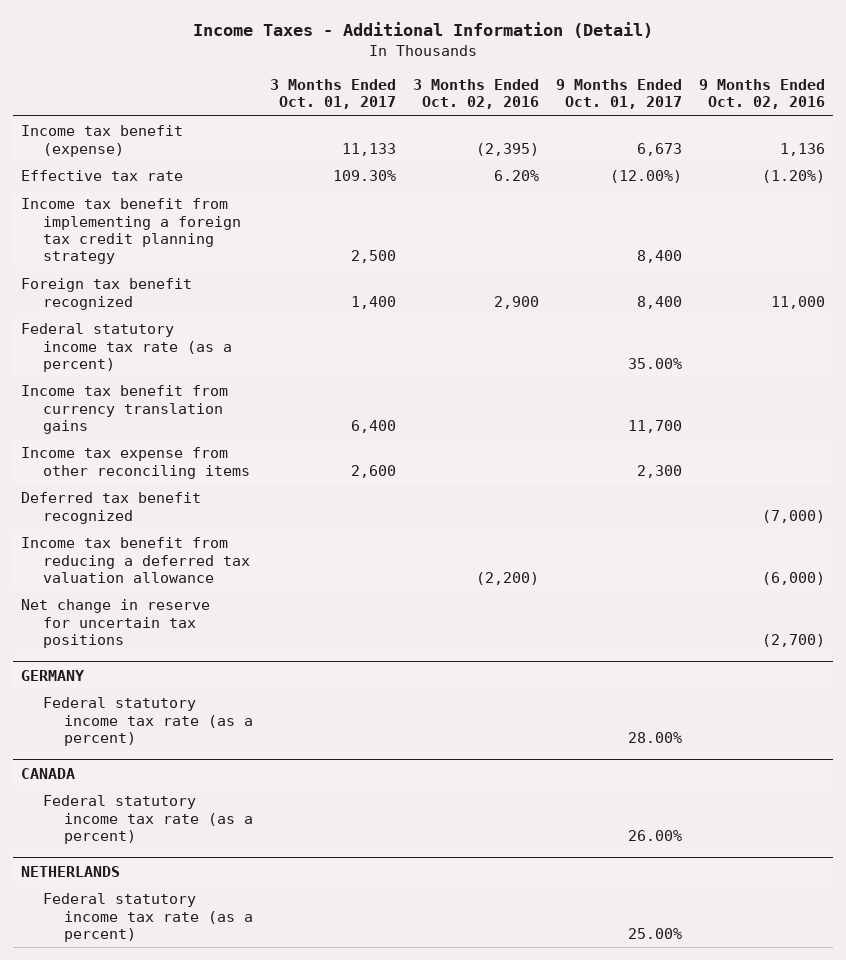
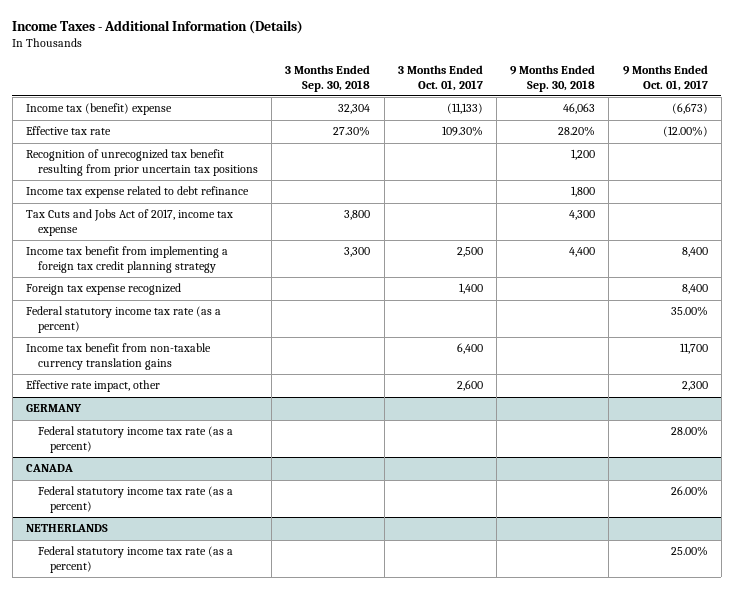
[193,21,654,38] Income Taxes - Additional Information (Detail) -> [12,19,304,34] Income Taxes - Additional Information (Details)
[413,79,540,110] 3 Months Ended Oct. 02, 2016 -> none
[698,79,825,110] 9 Months Ended Oct. 02, 2016 -> none
none -> [285,65,371,92] 3 Months Ended Sep. 30, 2018
none -> [510,65,596,92] 9 Months Ended Sep. 30, 2018
[21,125,184,157] Income tax benefit (expense) -> [25,103,172,116] Income tax (benefit) expense
[342,142,397,156] 11,133 -> [446,103,483,115] (11,133)
[636,142,682,156] 6,673 -> [671,103,708,115] (6,673)
none -> [25,149,259,177] Recognition of unrecognized tax benefit resulting from prior uncertain tax positions
none -> [25,186,249,199] Income tax expense related to debt refinance
none -> [25,209,233,237] Tax Cuts and Jobs Act of 2017, income tax expense
[21,278,193,310] Foreign tax benefit recognized -> [25,283,181,296] Foreign tax expense recognized
[21,492,202,524] Deferred tax benefit recognized -> none
[21,537,250,584] Income tax benefit from reducing a deferred tax valuation allowance -> none
[21,599,211,649] Net change in reserve for uncertain tax positions -> none
[21,385,229,435] Income tax benefit from currency translation gains -> [25,343,211,371] Income tax benefit from non-taxable currency translation gains
[21,447,250,479] Income tax expense from other reconciling items -> [25,380,160,393] Effective rate impact, other

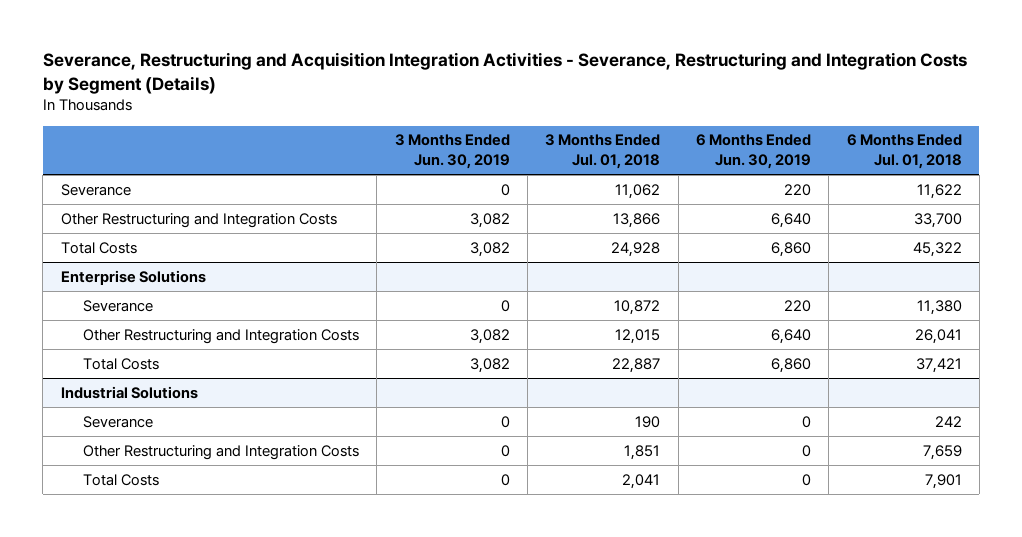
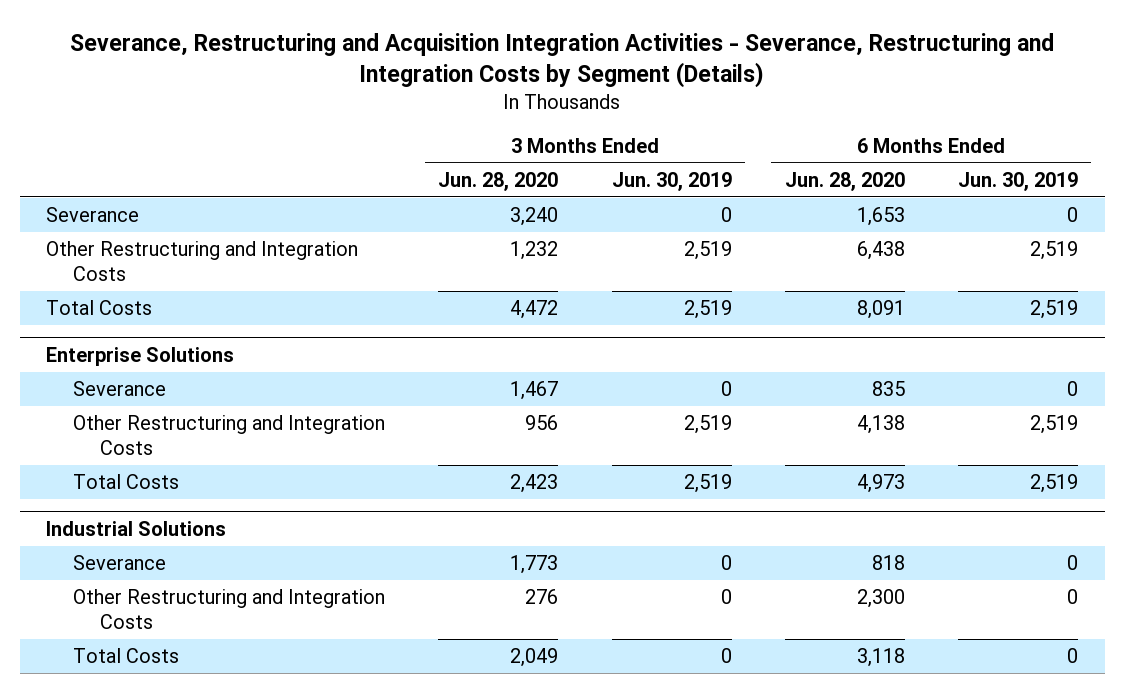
[545,134,661,169] 3 Months Ended Jul. 01, 2018 -> none
[846,134,962,169] 6 Months Ended Jul. 01, 2018 -> none
none -> [438,171,559,191] Jun. 28, 2020
none -> [784,171,905,191] Jun. 28, 2020
[783,183,811,196] 220 -> [1066,207,1078,223] 0
[469,212,510,228] 3,082 -> [683,241,732,261] 2,519
[770,212,811,228] 6,640 -> [1029,241,1078,261] 2,519
[469,241,510,257] 3,082 -> [683,300,732,320] 2,519
[770,241,811,257] 6,860 -> [1029,300,1078,320] 2,519
[783,299,811,312] 220 -> [1066,381,1078,397] 0
[469,328,510,344] 3,082 -> [683,415,732,435] 2,519
[770,328,811,344] 6,640 -> [1029,415,1078,435] 2,519
[469,357,510,373] 3,082 -> [683,474,732,494] 2,519
[770,357,811,373] 6,860 -> [1029,474,1078,494] 2,519

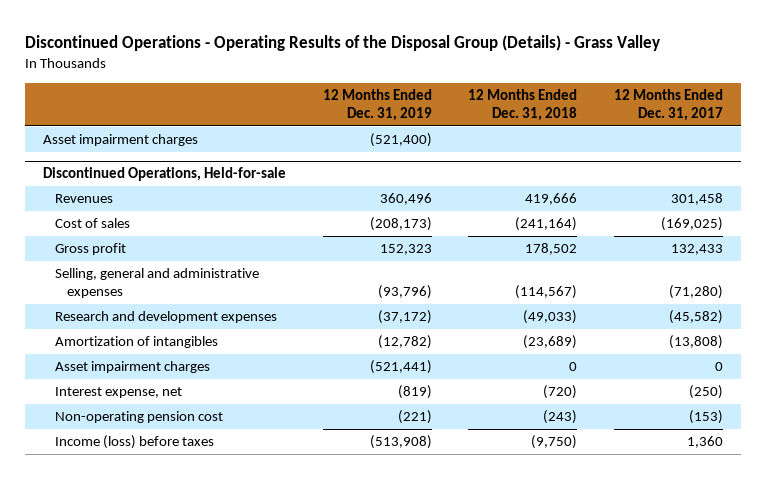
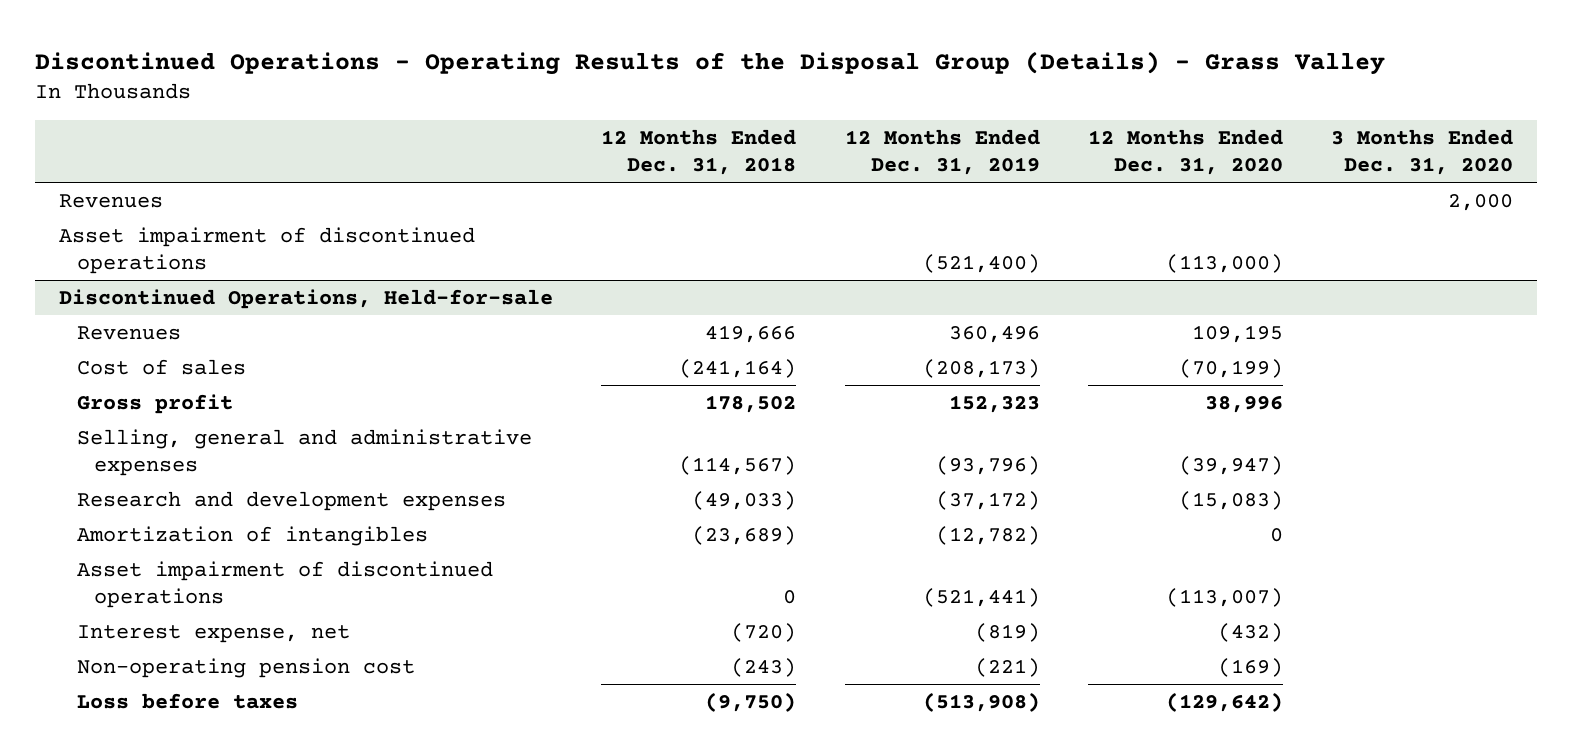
[613,89,723,122] 12 Months Ended Dec. 31, 2017 -> none
none -> [1087,129,1283,175] 12 Months Ended Dec. 31, 2020
none -> [1331,129,1514,175] 3 Months Ended Dec. 31, 2020
none -> [59,193,164,208] Revenues
[42,134,198,147] Asset impairment charges -> [59,226,476,274] Asset impairment of discontinued operations
[55,361,211,374] Asset impairment charges -> [76,560,493,608] Asset impairment of discontinued operations
[55,435,215,450] Income (loss) before taxes -> [76,692,298,709] Loss before taxes

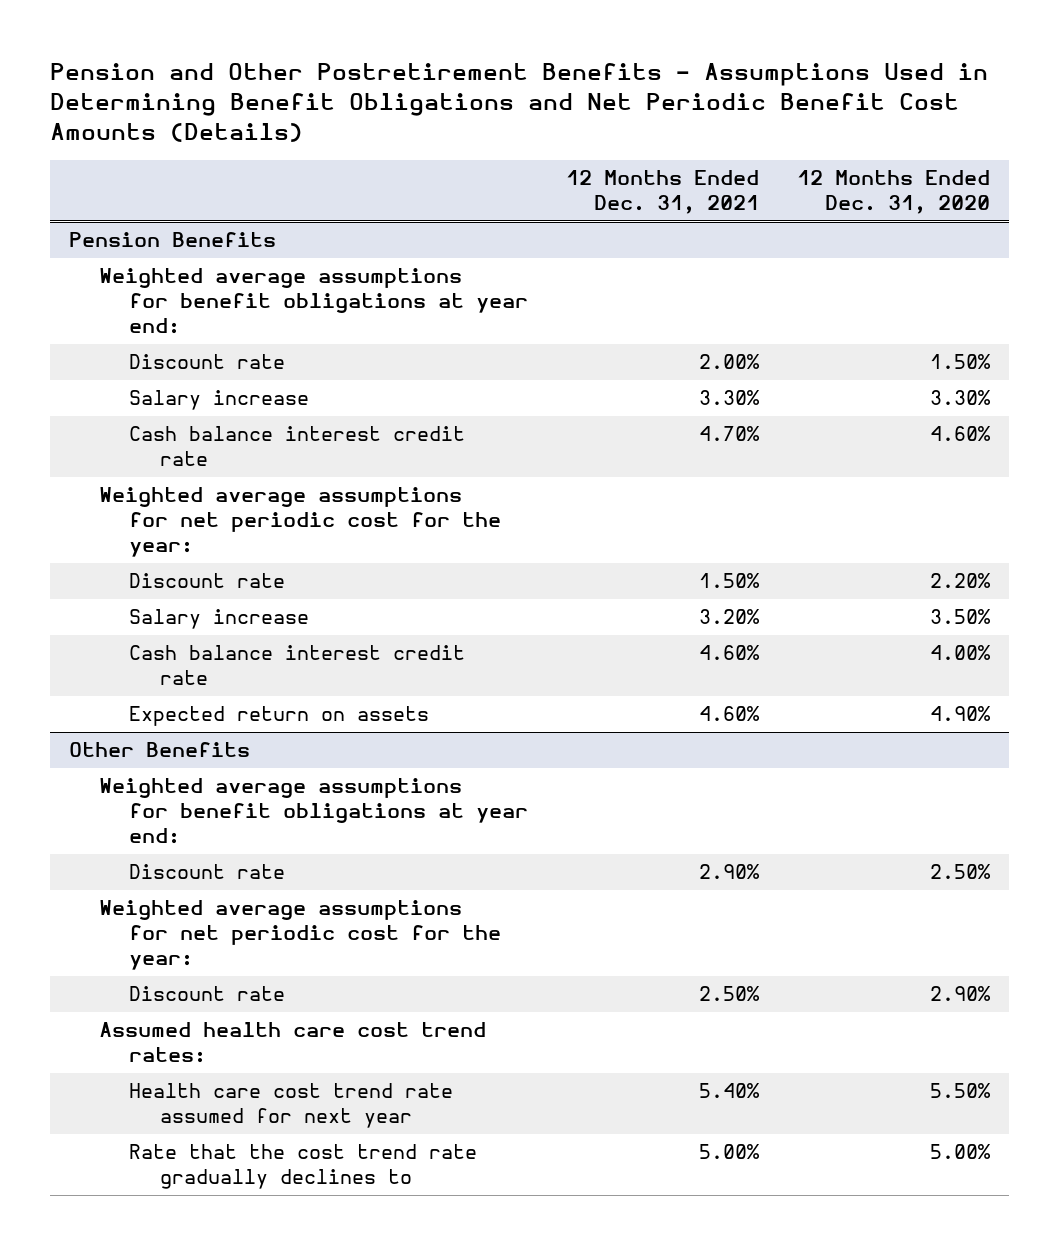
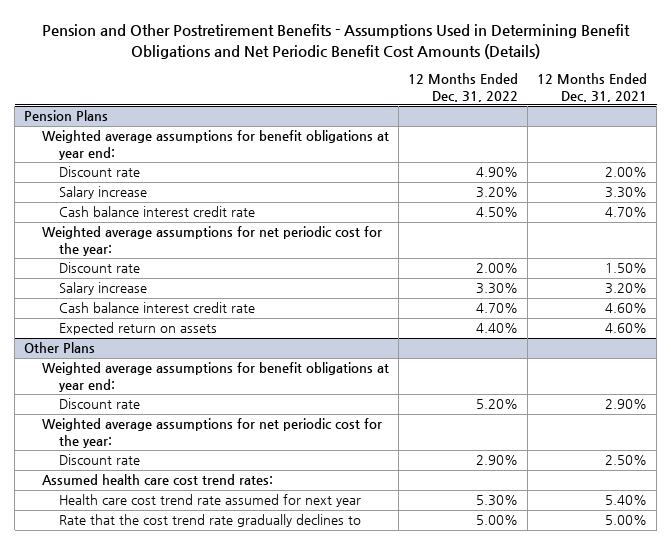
[797,169,991,214] 12 Months Ended Dec. 31, 2020 -> none
none -> [408,73,519,102] 12 Months Ended Dec. 31, 2022
[69,232,277,248] Pension Benefits -> [24,110,109,122] Pension Plans
[69,742,251,758] Other Benefits -> [24,342,96,354] Other Plans

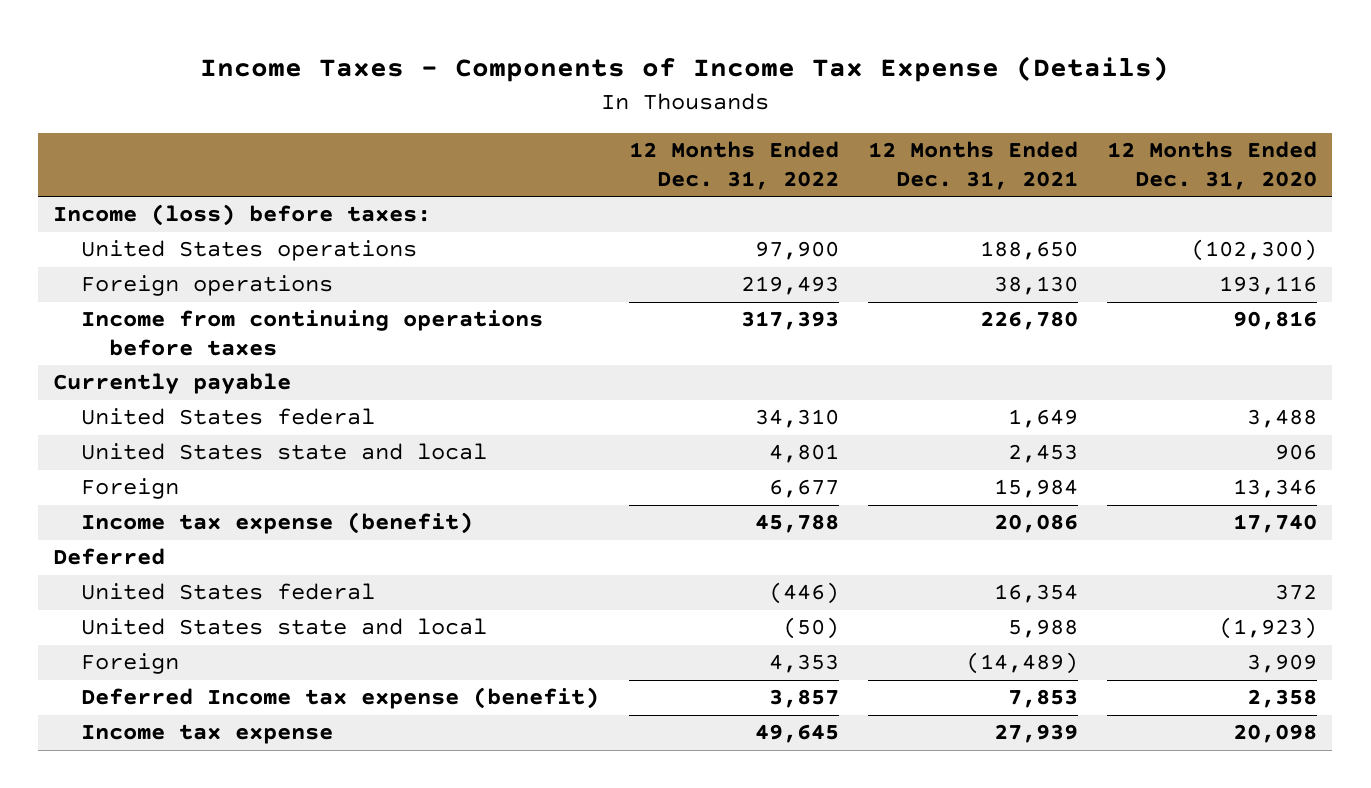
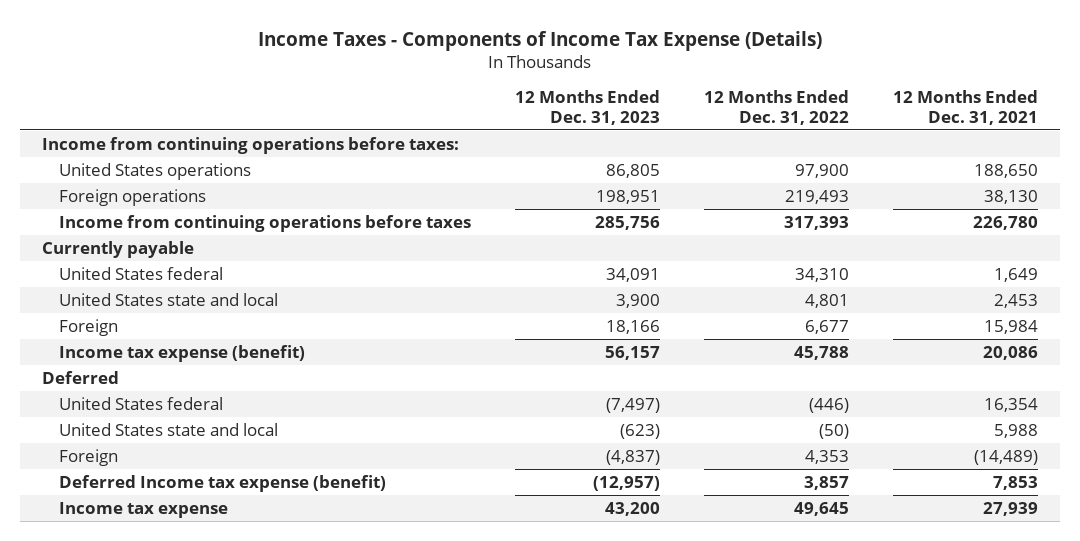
[1107,141,1318,190] 12 Months Ended Dec. 31, 2020 -> none
none -> [514,90,660,125] 12 Months Ended Dec. 31, 2023
[53,204,432,227] Income (loss) before taxes: -> [42,136,460,154] Income from continuing operations before taxes:

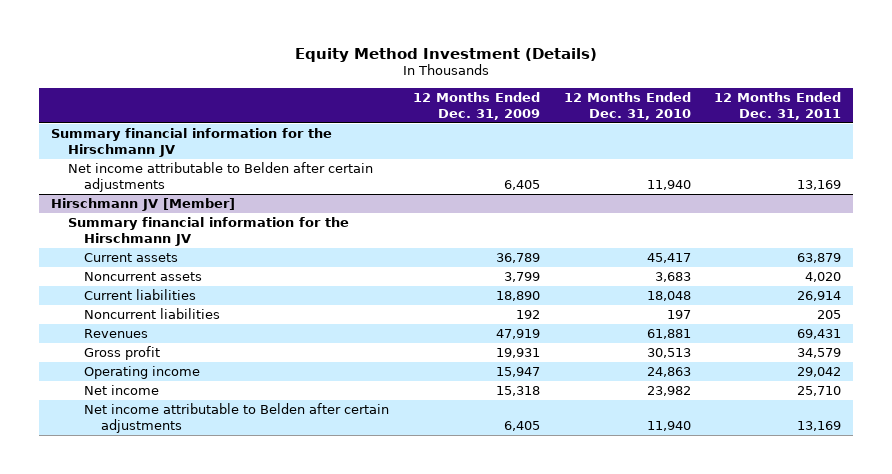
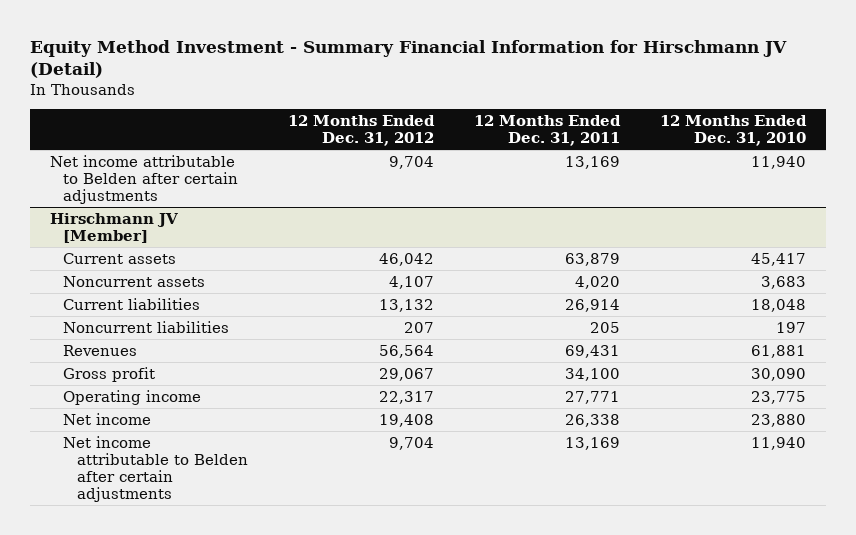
[295,47,598,62] Equity Method Investment (Details) -> [30,39,788,79] Equity Method Investment - Summary Financial Information for Hirschmann JV (Detail)
[412,92,540,120] 12 Months Ended Dec. 31, 2009 -> none
none -> [287,115,435,147] 12 Months Ended Dec. 31, 2012
[50,128,332,157] Summary financial information for the Hirschmann JV -> none
[67,217,349,246] Summary financial information for the Hirschmann JV -> none
[646,348,691,359] 30,513 -> [750,367,806,381] 30,090
[797,348,842,359] 34,579 -> [564,367,620,381] 34,100
[646,367,691,378] 24,863 -> [750,390,806,404] 23,775
[797,367,842,378] 29,042 -> [564,390,620,404] 27,771
[646,386,691,397] 23,982 -> [750,413,806,427] 23,880
[797,386,842,397] 25,710 -> [564,413,620,427] 26,338

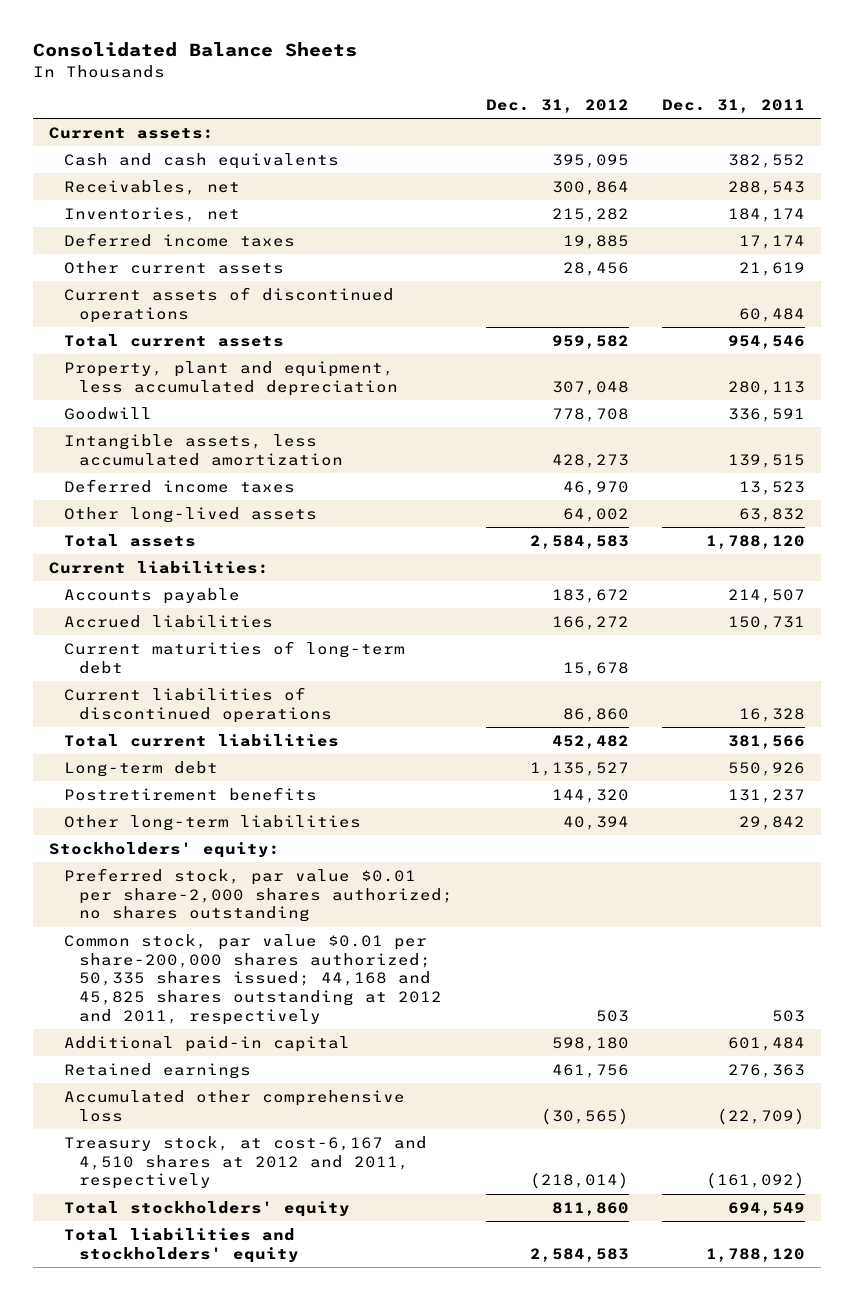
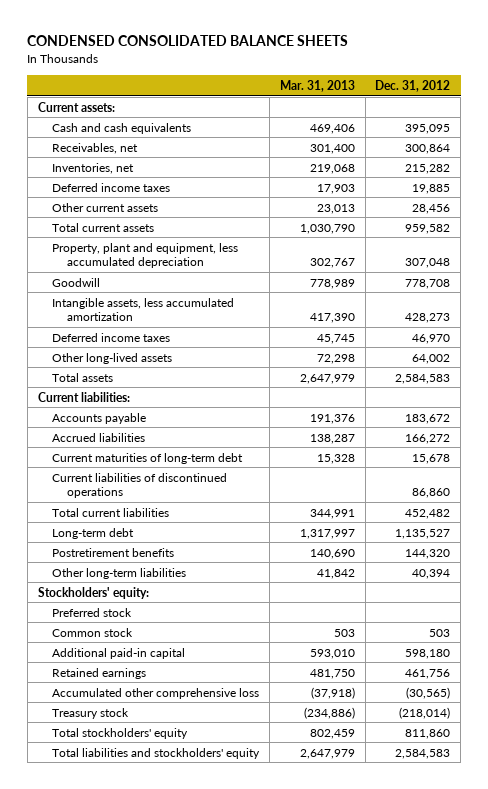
[32,42,357,58] Consolidated Balance Sheets -> [27,35,349,47] CONDENSED CONSOLIDATED BALANCE SHEETS
[661,99,805,114] Dec. 31, 2011 -> none
none -> [279,79,355,92] Mar. 31, 2013
[64,286,395,323] Current assets of discontinued operations -> none
[64,867,453,923] Preferred stock, par value $0.01 per share-2,000 shares authorized; no shares outstanding -> [52,607,133,617] Preferred stock
[64,933,442,1026] Common stock, par value $0.01 per share-200,000 shares authorized; 50,335 shares issued; 44,168 and 45,825 shares outstanding at 2012 and 2011, respectively -> [52,627,134,637] Common stock
[64,1135,428,1190] Treasury stock, at cost-6,167 and 4,510 shares at 2012 and 2011, respectively -> [52,707,130,719] Treasury stock

